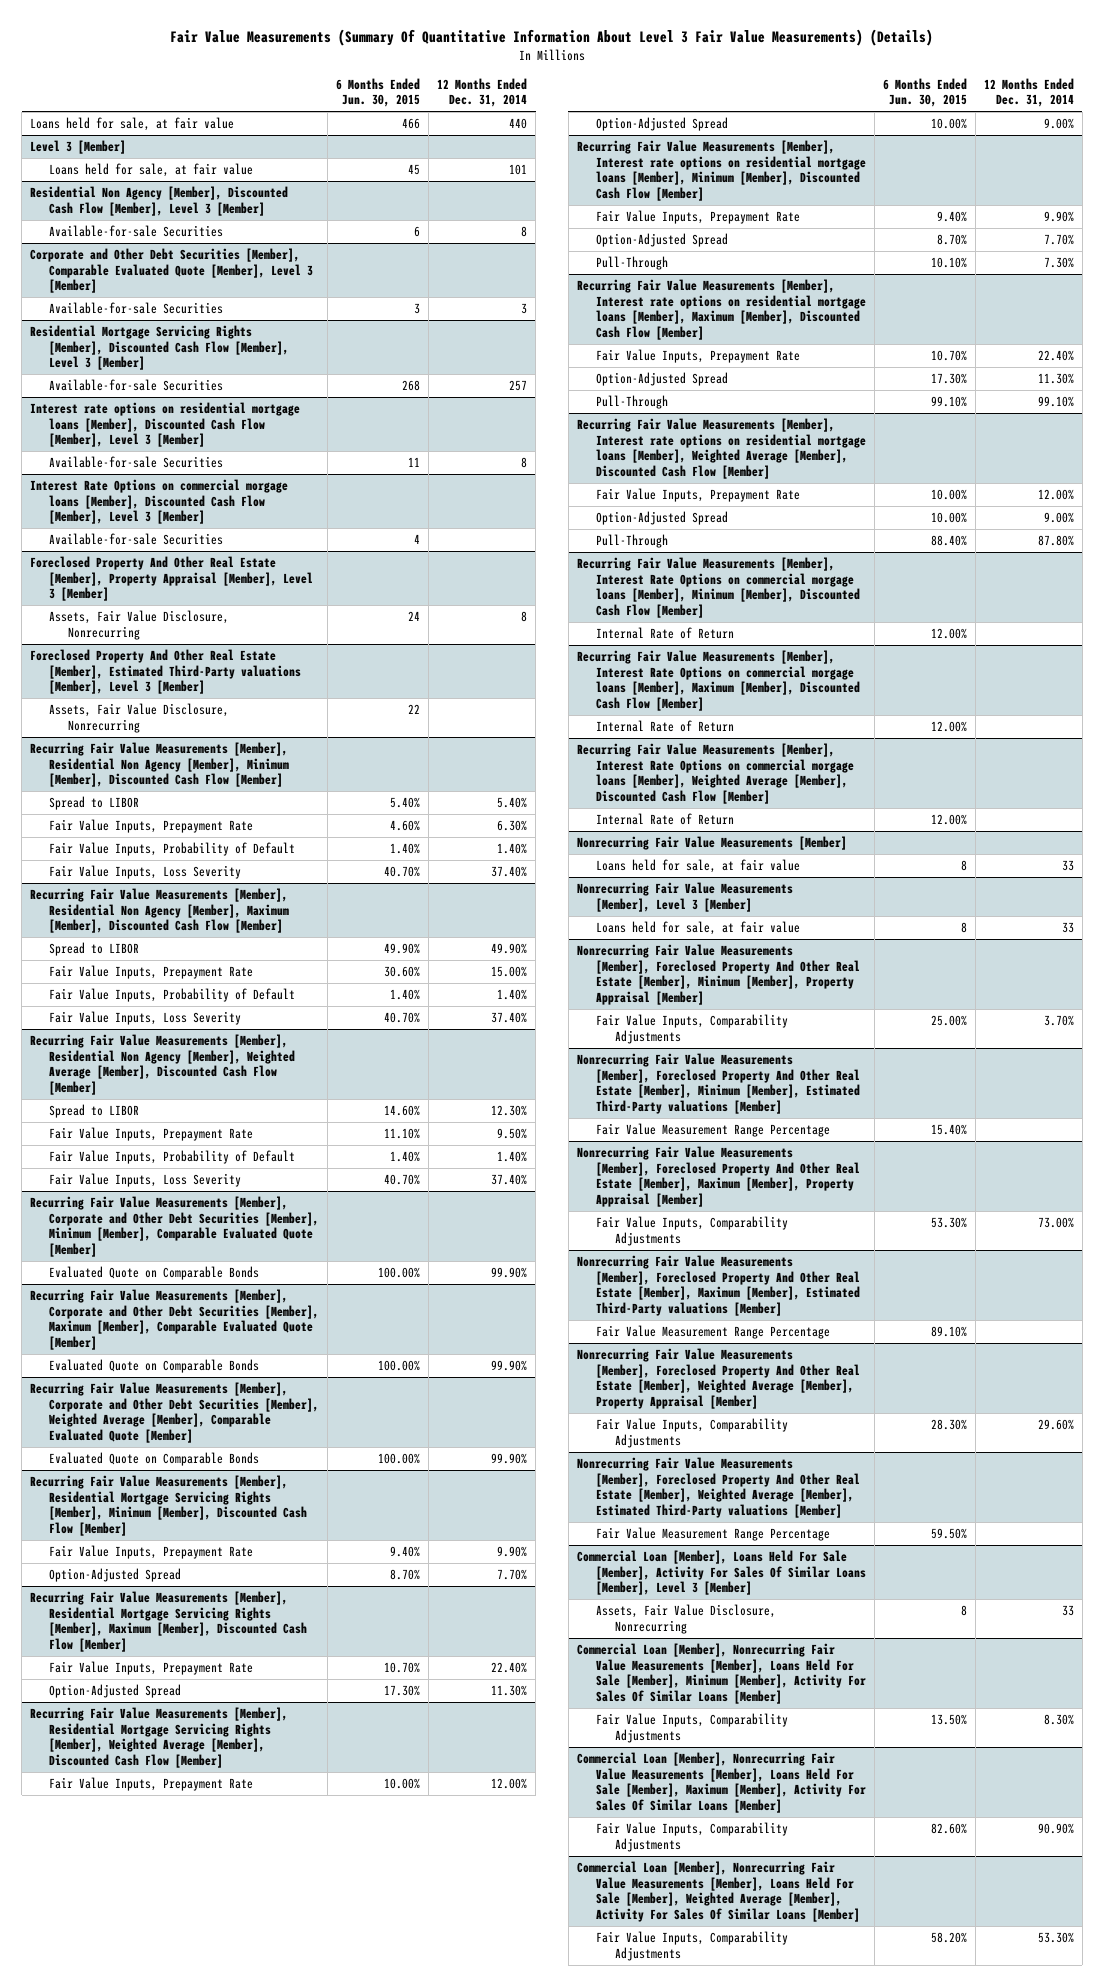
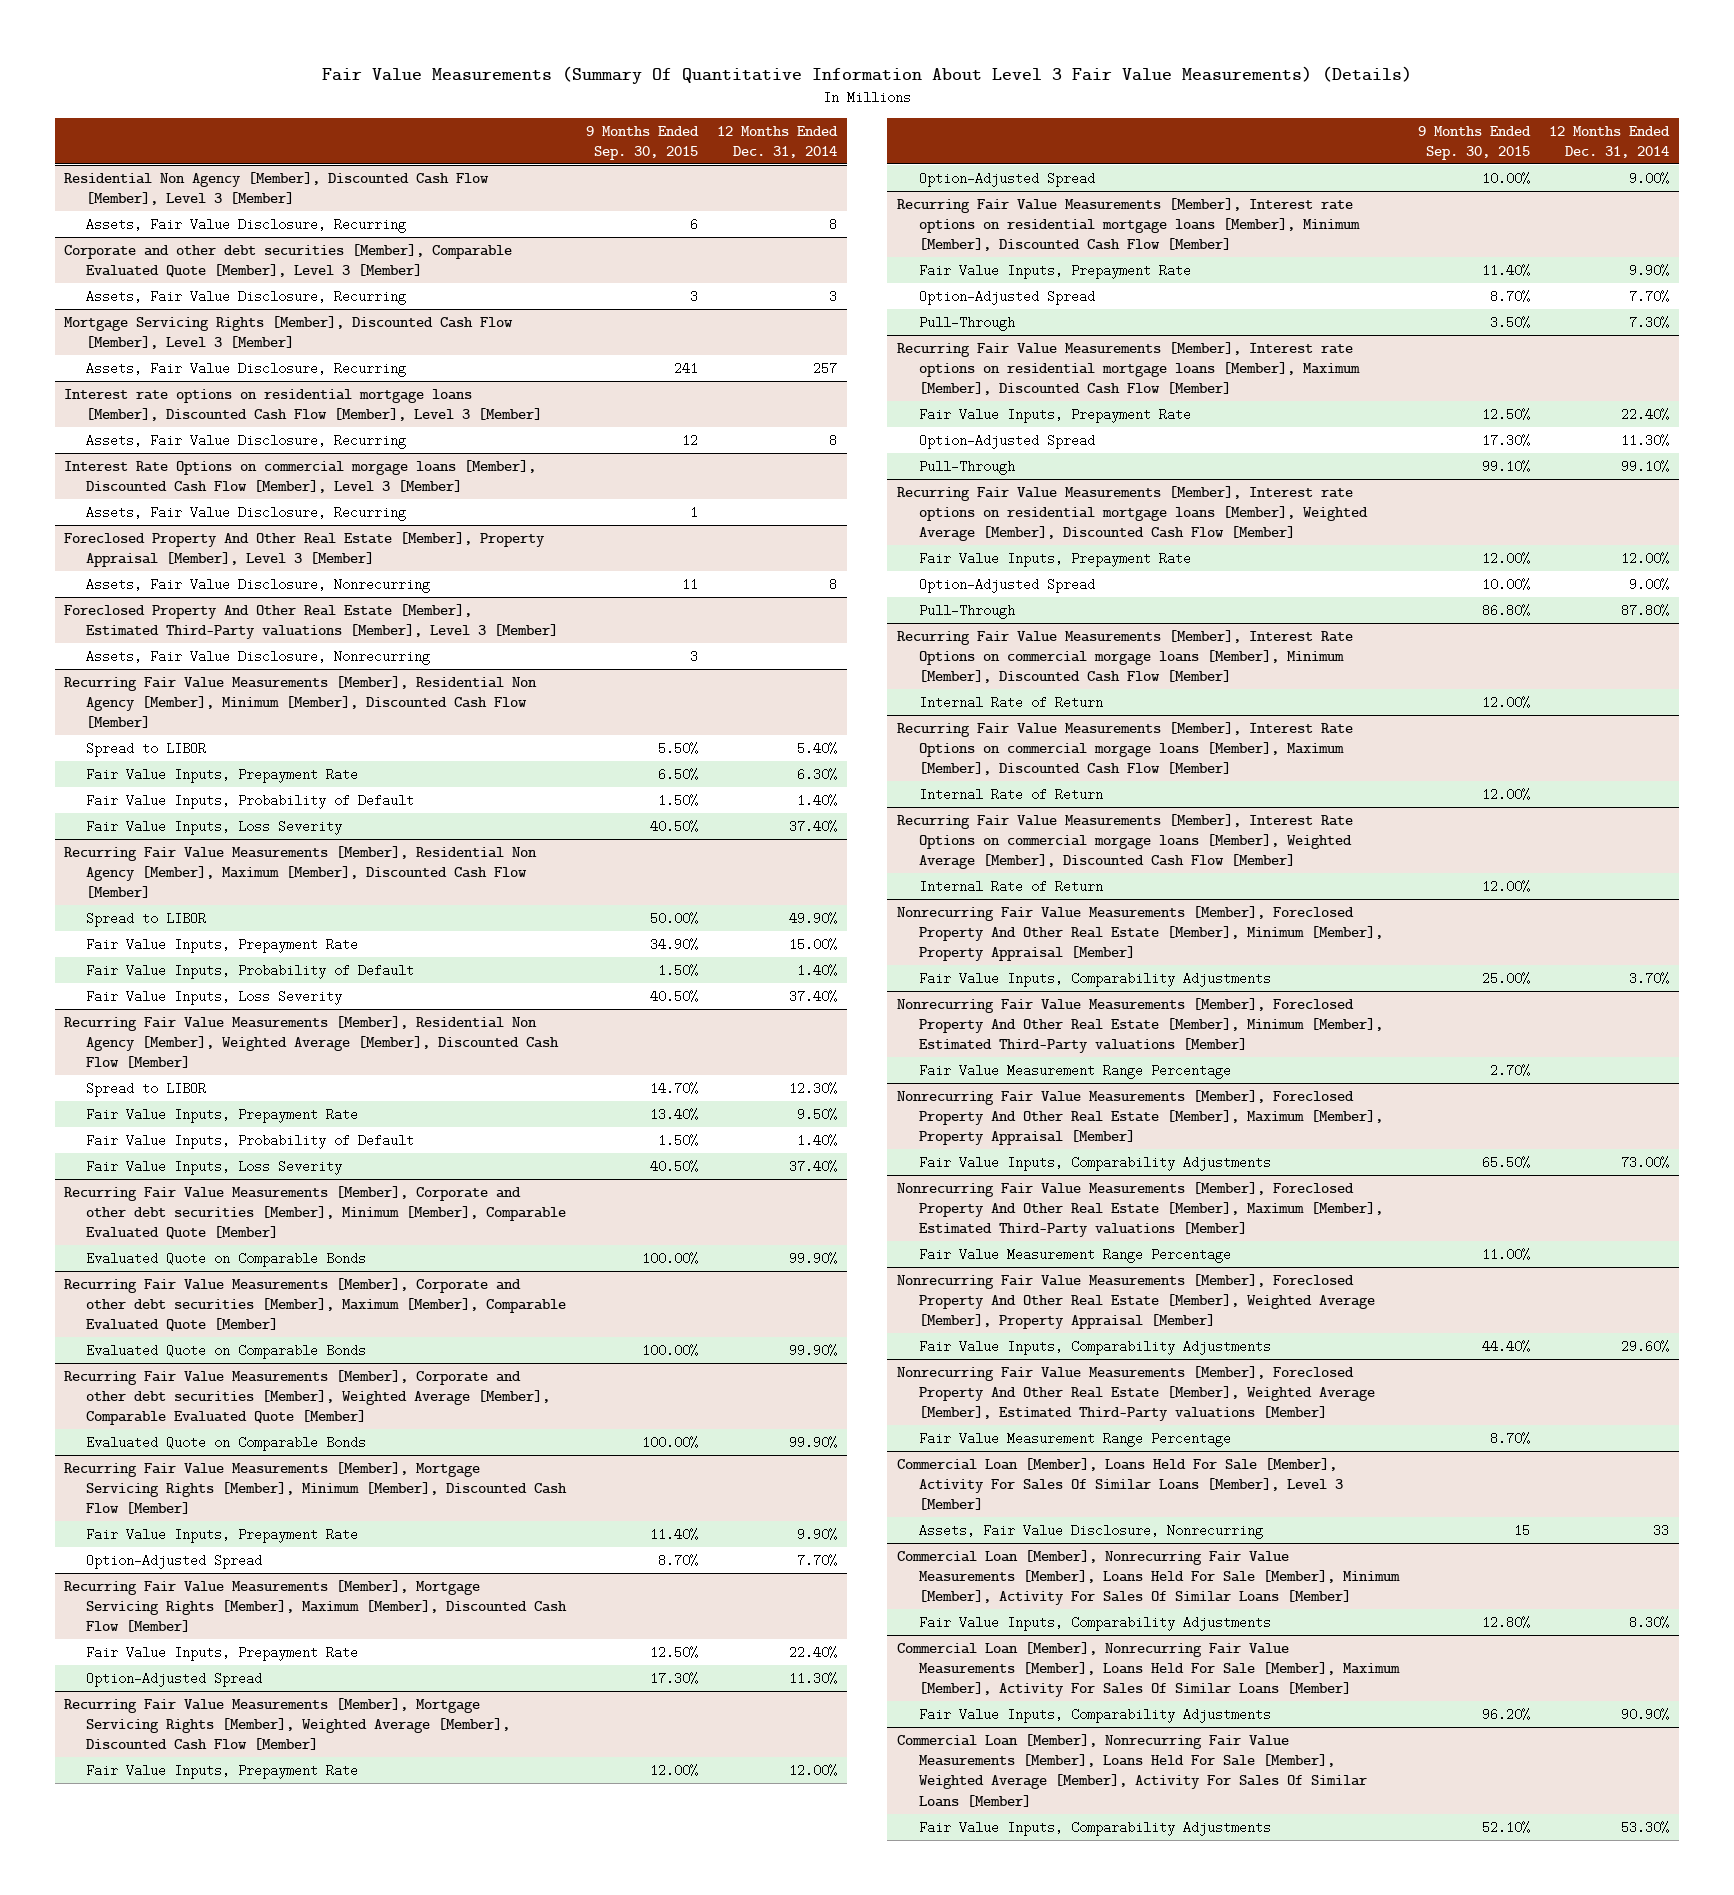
[336,77,421,108] 6 Months Ended Jun. 30, 2015 -> none
none -> [585,125,699,160] 9 Months Ended Sep. 30, 2015
[30,117,235,132] Loans held for sale, at fair value -> none
[30,140,127,155] Level 3 [Member] -> none
[49,163,254,178] Loans held for sale, at fair value -> none
[49,225,224,238] Available-for-sale Securities -> [86,217,407,233] Assets, Fair Value Disclosure, Recurring
[30,248,314,294] Corporate and Other Debt Securities [Member], Comparable Evaluated Quote [Member], Level 3 [Member] -> [64,243,513,278] Corporate and other debt securities [Member], Comparable Evaluated Quote [Member], Level 3 [Member]
[49,302,224,315] Available-for-sale Securities -> [86,289,407,305] Assets, Fair Value Disclosure, Recurring
[30,325,290,371] Residential Mortgage Servicing Rights [Member], Discounted Cash Flow [Member], Level 3 [Member] -> [64,315,514,350] Mortgage Servicing Rights [Member], Discounted Cash Flow [Member], Level 3 [Member]
[49,379,224,392] Available-for-sale Securities -> [86,361,407,377] Assets, Fair Value Disclosure, Recurring
[49,456,224,469] Available-for-sale Securities -> [86,433,407,449] Assets, Fair Value Disclosure, Recurring
[49,533,224,546] Available-for-sale Securities -> [86,505,407,521] Assets, Fair Value Disclosure, Recurring
[30,1196,320,1257] Recurring Fair Value Measurements [Member], Corporate and Other Debt Securities [Member], Minimum [Member], Comparable Evaluated Quote [Member] -> [64,1185,567,1240] Recurring Fair Value Measurements [Member], Corporate and other debt securities [Member], Minimum [Member], Comparable Evaluated Quote [Member]
[30,1289,320,1350] Recurring Fair Value Measurements [Member], Corporate and Other Debt Securities [Member], Maximum [Member], Comparable Evaluated Quote [Member] -> [64,1277,567,1332] Recurring Fair Value Measurements [Member], Corporate and other debt securities [Member], Maximum [Member], Comparable Evaluated Quote [Member]
[30,1382,320,1443] Recurring Fair Value Measurements [Member], Corporate and Other Debt Securities [Member], Weighted Average [Member], Comparable Evaluated Quote [Member] -> [64,1369,551,1426] Recurring Fair Value Measurements [Member], Corporate and other debt securities [Member], Weighted Average [Member], Comparable Evaluated Quote [Member]
[30,1475,308,1536] Recurring Fair Value Measurements [Member], Residential Mortgage Servicing Rights [Member], Minimum [Member], Discounted Cash Flow [Member] -> [64,1461,568,1515] Recurring Fair Value Measurements [Member], Mortgage Servicing Rights [Member], Minimum [Member], Discounted Cash Flow [Member]
[30,1591,308,1652] Recurring Fair Value Measurements [Member], Residential Mortgage Servicing Rights [Member], Maximum [Member], Discounted Cash Flow [Member] -> [64,1579,568,1633] Recurring Fair Value Measurements [Member], Mortgage Servicing Rights [Member], Maximum [Member], Discounted Cash Flow [Member]
[30,1707,289,1768] Recurring Fair Value Measurements [Member], Residential Mortgage Servicing Rights [Member], Weighted Average [Member], Discounted Cash Flow [Member] -> [64,1697,511,1751] Recurring Fair Value Measurements [Member], Mortgage Servicing Rights [Member], Weighted Average [Member], Discounted Cash Flow [Member]
[576,836,847,851] Nonrecurring Fair Value Measurements [Member] -> none
[595,859,800,874] Loans held for sale, at fair value -> none
[576,882,793,912] Nonrecurring Fair Value Measurements [Member], Level 3 [Member] -> none
[595,921,800,936] Loans held for sale, at fair value -> none

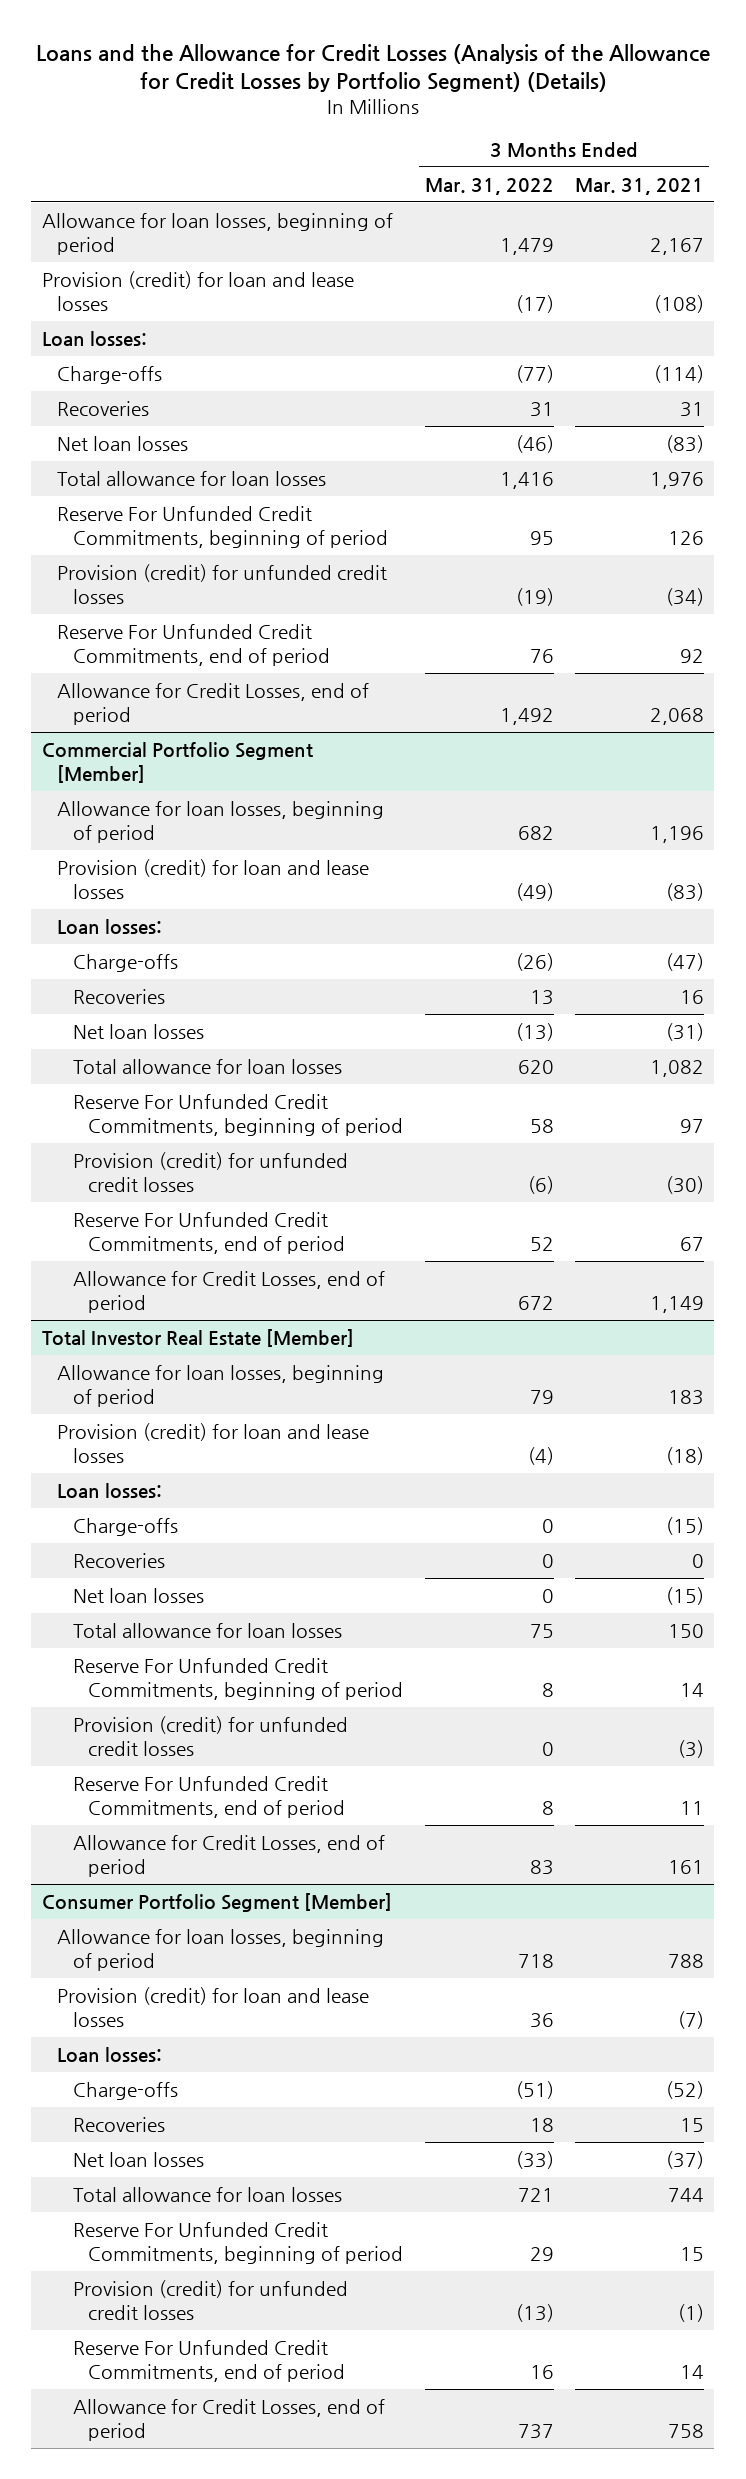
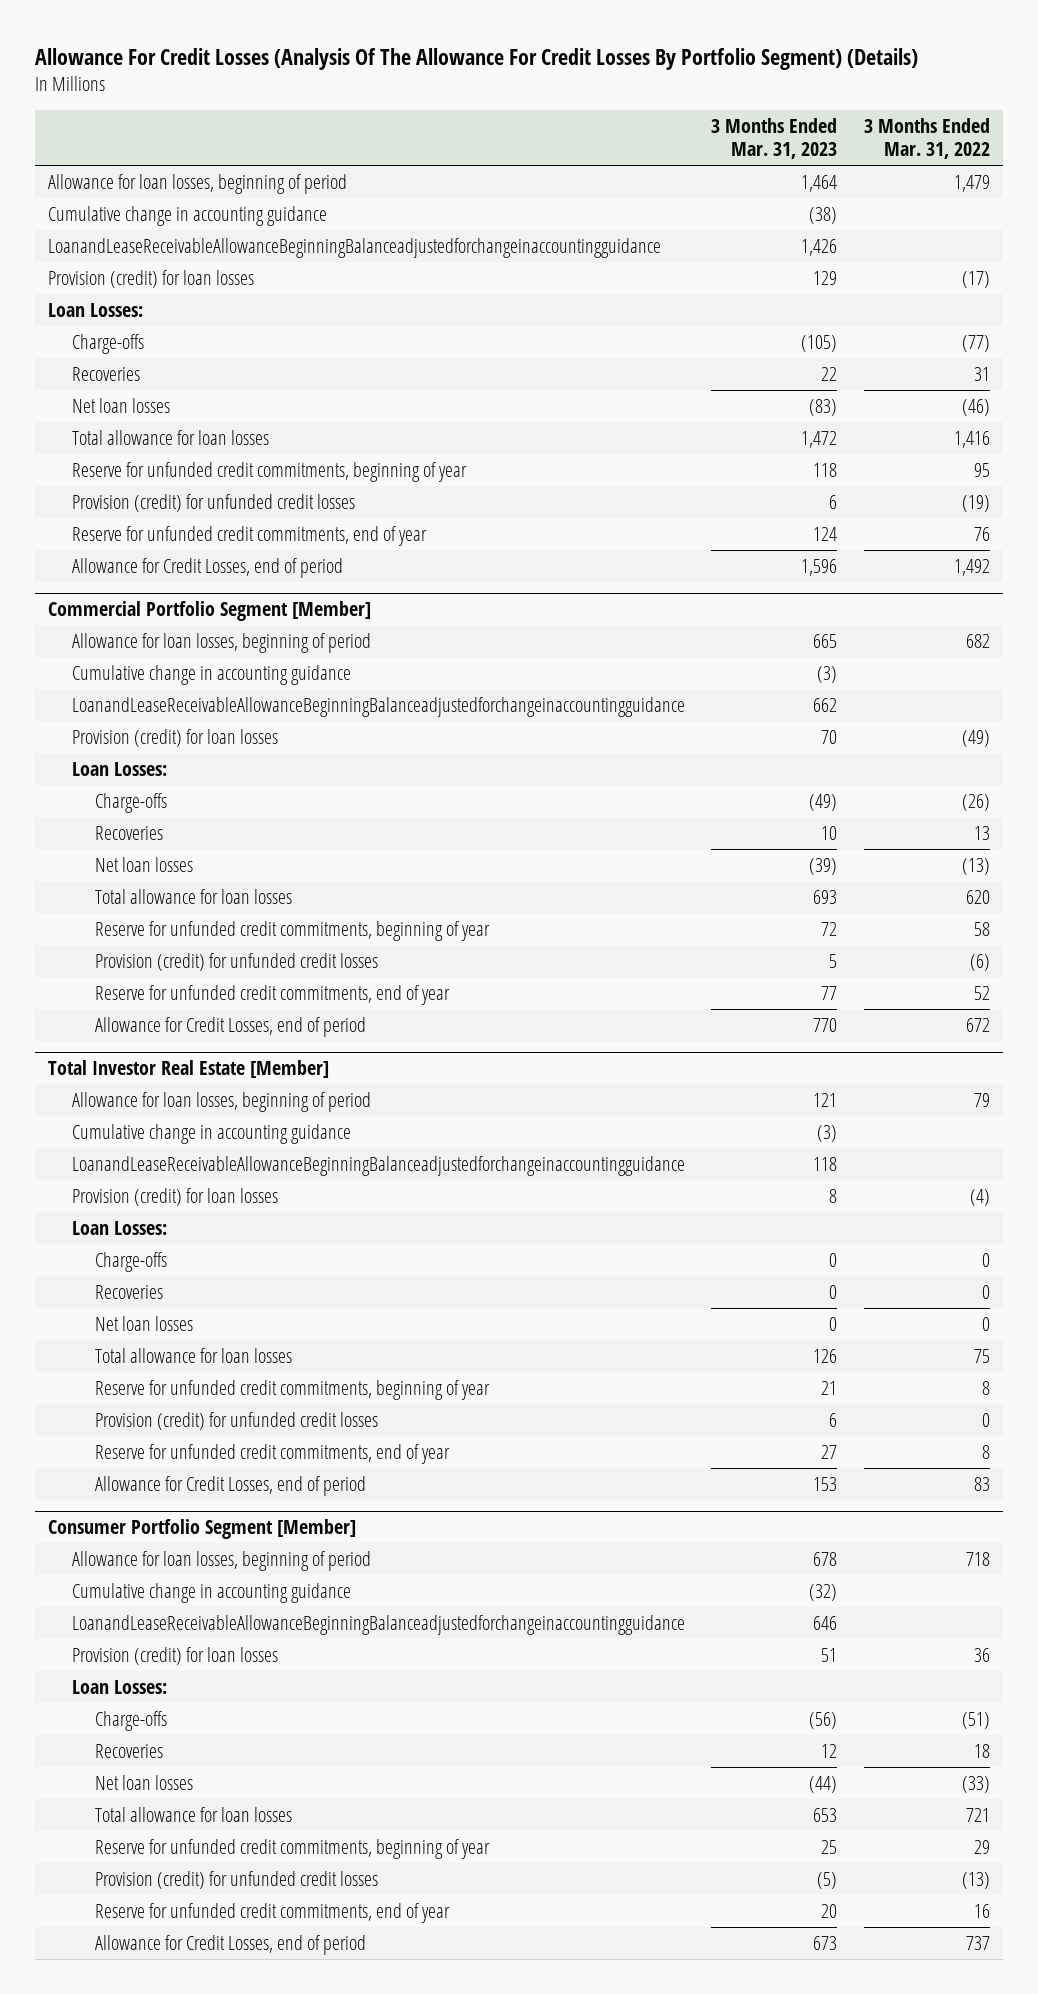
[35,43,710,93] Loans and the Allowance for Credit Losses (Analysis of the Allowance for Credit Losses by Portfolio Segment) (Details) -> [35,47,919,70] Allowance For Credit Losses (Analysis Of The Allowance For Credit Losses By Portfolio Segment) (Details)
[574,177,704,195] Mar. 31, 2021 -> none
none -> [711,118,838,159] 3 Months Ended Mar. 31, 2023
none -> [48,205,328,226] Cumulative change in accounting guidance
none -> [48,237,662,258] LoanandLeaseReceivableAllowanceBeginningBalanceadjustedforchangeinaccountingguidance
[41,270,354,311] Provision (credit) for loan and lease losses -> [48,269,255,288] Provision (credit) for loan losses
[41,330,147,346] Loan losses: -> [48,302,144,317] Loan Losses:
[57,505,388,548] Reserve For Unfunded Credit Commitments, beginning of period -> [71,461,467,482] Reserve for unfunded credit commitments, beginning of year
[57,623,330,666] Reserve For Unfunded Credit Commitments, end of period -> [71,525,427,546] Reserve for unfunded credit commitments, end of year
none -> [71,664,351,685] Cumulative change in accounting guidance
none -> [71,696,685,717] LoanandLeaseReceivableAllowanceBeginningBalanceadjustedforchangeinaccountingguidance
[57,858,370,899] Provision (credit) for loan and lease losses -> [71,728,278,747] Provision (credit) for loan losses
[57,918,163,934] Loan losses: -> [71,761,167,776] Loan Losses:
[72,1093,404,1136] Reserve For Unfunded Credit Commitments, beginning of period -> [94,920,490,941] Reserve for unfunded credit commitments, beginning of year
[72,1211,346,1254] Reserve For Unfunded Credit Commitments, end of period -> [94,984,450,1005] Reserve for unfunded credit commitments, end of year
none -> [71,1123,351,1144] Cumulative change in accounting guidance
none -> [71,1155,685,1176] LoanandLeaseReceivableAllowanceBeginningBalanceadjustedforchangeinaccountingguidance
[57,1422,370,1463] Provision (credit) for loan and lease losses -> [71,1187,278,1206] Provision (credit) for loan losses
[57,1482,163,1498] Loan losses: -> [71,1220,167,1235] Loan Losses:
[72,1657,404,1700] Reserve For Unfunded Credit Commitments, beginning of period -> [94,1379,490,1400] Reserve for unfunded credit commitments, beginning of year
[72,1775,346,1818] Reserve For Unfunded Credit Commitments, end of period -> [94,1443,450,1464] Reserve for unfunded credit commitments, end of year
none -> [71,1582,351,1603] Cumulative change in accounting guidance
none -> [71,1614,685,1635] LoanandLeaseReceivableAllowanceBeginningBalanceadjustedforchangeinaccountingguidance
[57,1986,370,2027] Provision (credit) for loan and lease losses -> [71,1646,278,1665] Provision (credit) for loan losses
[57,2046,163,2062] Loan losses: -> [71,1679,167,1694] Loan Losses:
[72,2221,404,2264] Reserve For Unfunded Credit Commitments, beginning of period -> [94,1838,490,1859] Reserve for unfunded credit commitments, beginning of year
[72,2339,346,2382] Reserve For Unfunded Credit Commitments, end of period -> [94,1902,450,1923] Reserve for unfunded credit commitments, end of year

